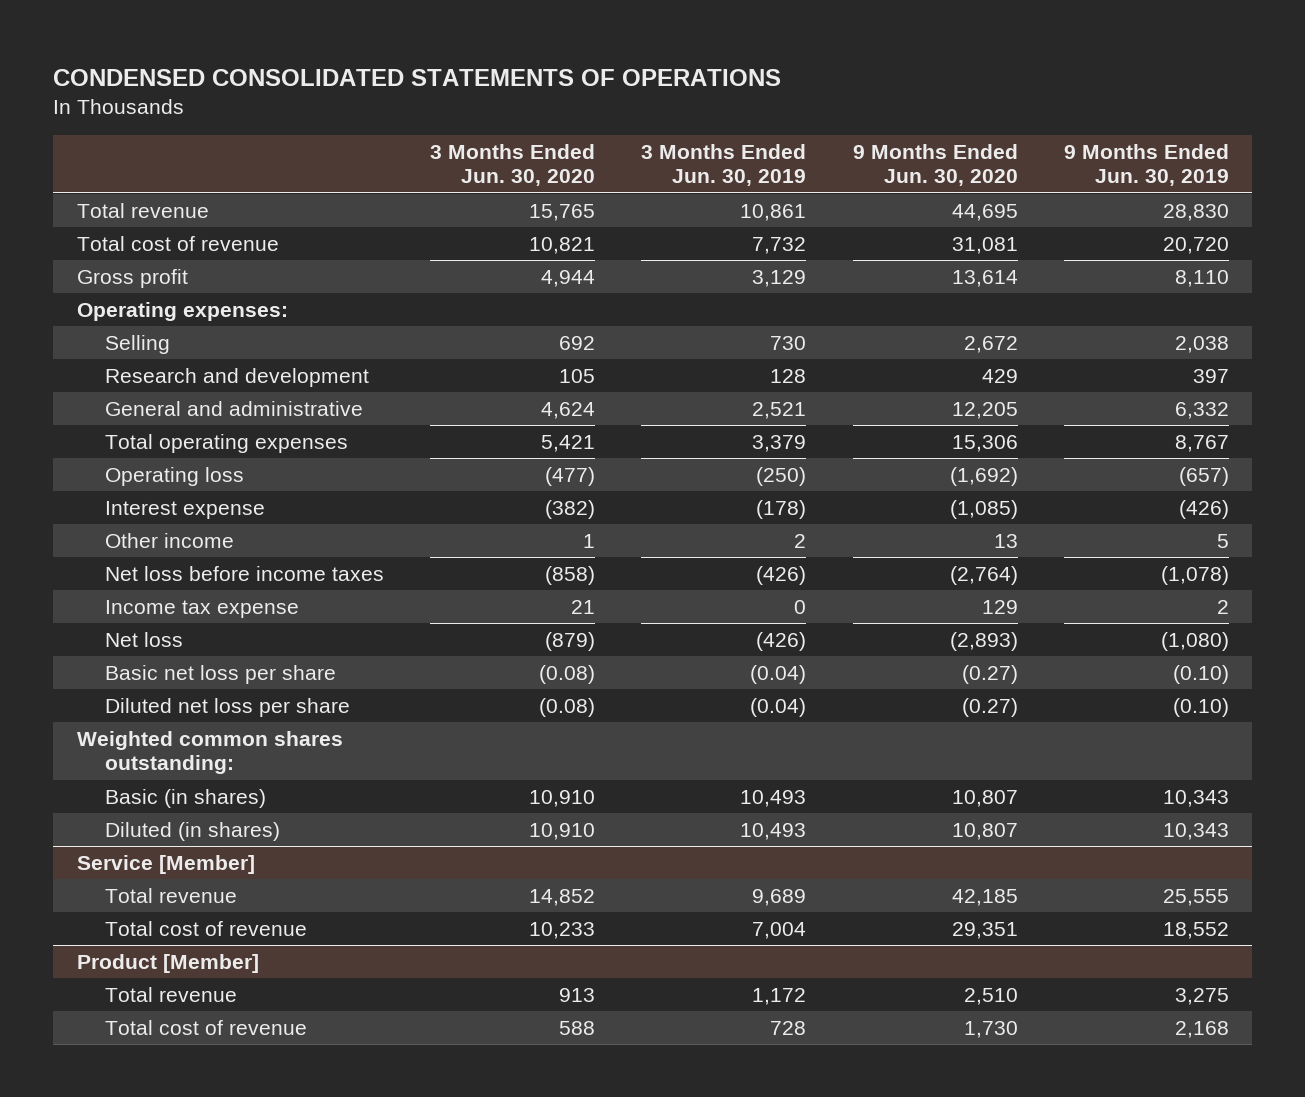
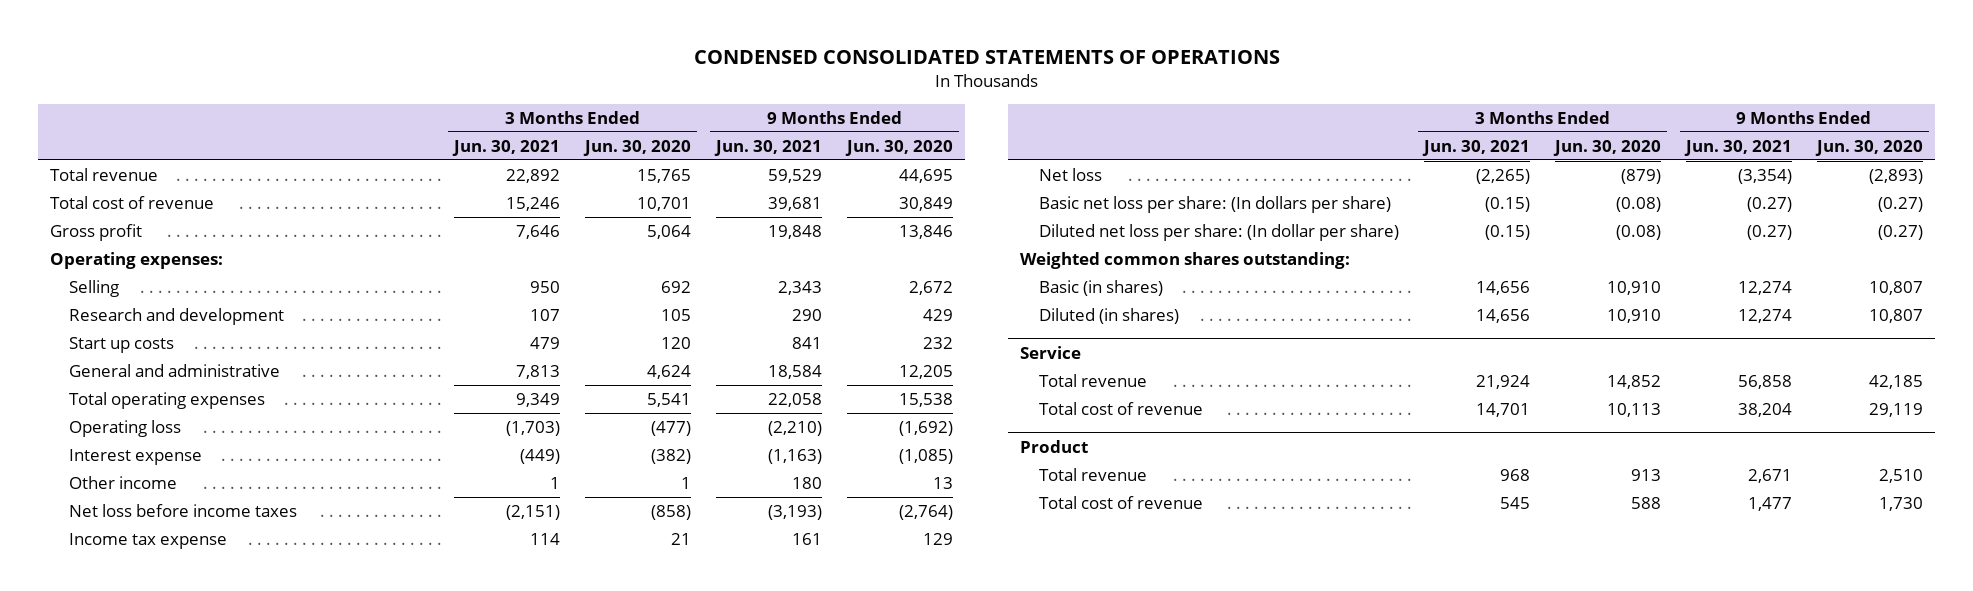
[641,143,807,187] 3 Months Ended Jun. 30, 2019 -> none
[1063,143,1229,187] 9 Months Ended Jun. 30, 2019 -> none
none -> [452,139,561,156] Jun. 30, 2021
none -> [714,139,823,156] Jun. 30, 2021
[529,236,596,254] 10,821 -> [637,196,692,211] 10,701
[951,236,1018,254] 31,081 -> [898,196,953,211] 30,849
[541,269,596,287] 4,944 -> [647,224,692,239] 5,064
[951,269,1018,287] 13,614 -> [898,224,953,239] 13,846
none -> [69,336,175,353] Start up costs
[541,434,596,452] 5,421 -> [647,392,692,407] 5,541
[951,434,1018,452] 15,306 -> [898,392,953,407] 15,538
[104,664,336,684] Basic net loss per share -> [1039,195,1392,213] Basic net loss per share: (In dollars per share)
[104,697,350,717] Diluted net loss per share -> [1039,223,1400,241] Diluted net loss per share: (In dollar per share)
[76,854,255,874] Service [Member] -> [1020,345,1082,359] Service
[529,921,596,939] 10,233 -> [1606,402,1661,417] 10,113
[951,921,1018,939] 29,351 -> [1868,402,1923,417] 29,119
[76,953,259,973] Product [Member] -> [1020,439,1089,453] Product

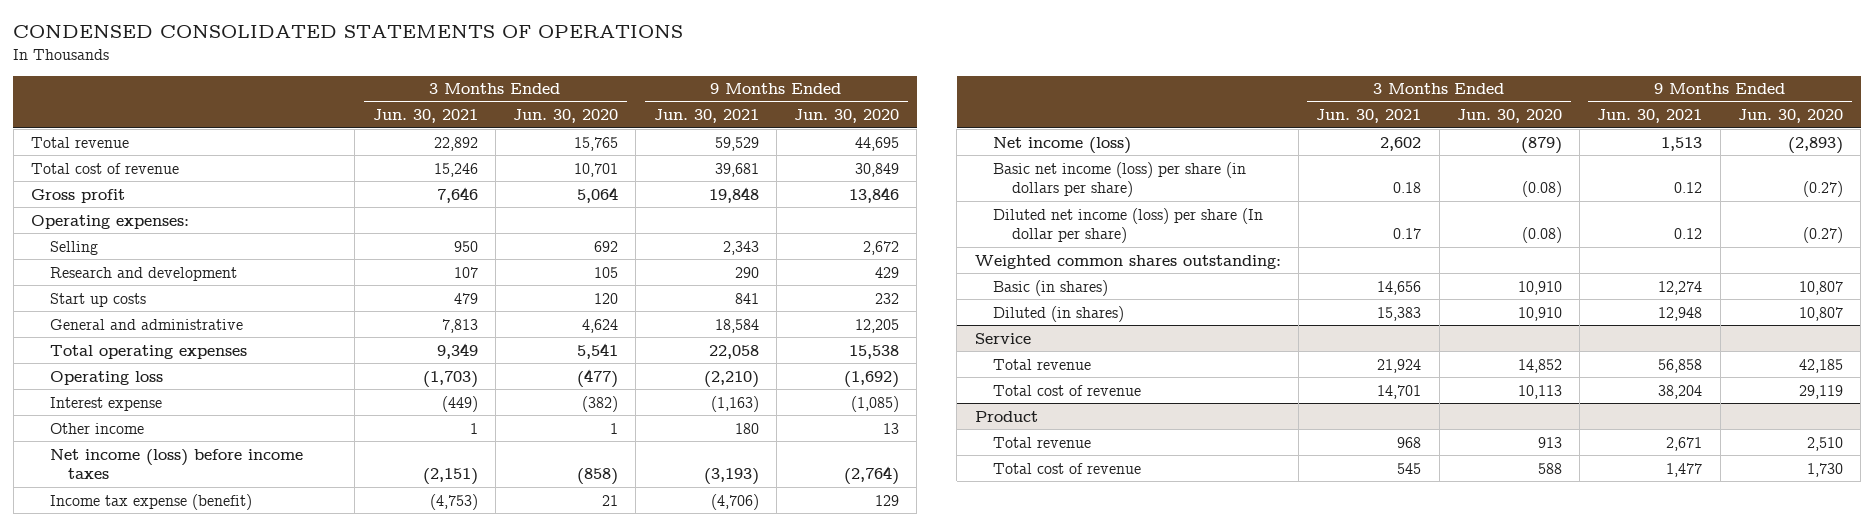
[69,503,298,517] Net loss before income taxes -> [49,448,303,480] Net income (loss) before income taxes
[69,532,228,549] Income tax expense -> [49,493,252,510] Income tax expense (benefit)
[530,532,561,545] 114 -> [429,493,478,510] (4,753)
[792,532,823,545] 161 -> [710,493,759,510] (4,706)
[1039,167,1103,181] Net loss -> [993,136,1132,154] Net income (loss)
[1476,168,1531,184] (2,265) -> [1380,136,1422,151] 2,602
[1737,168,1792,184] (3,354) -> [1661,136,1703,151] 1,513
[1039,195,1392,213] Basic net loss per share: (In dollars per share) -> [993,161,1247,198] Basic net income (loss) per share (in dollars per share)
[1485,196,1531,212] (0.15) -> [1393,182,1422,194] 0.18
[1746,196,1792,212] (0.27) -> [1674,182,1703,194] 0.12
[1039,223,1400,241] Diluted net loss per share: (In dollar per share) -> [993,207,1264,244] Diluted net income (loss) per share (In dollar per share)
[1485,224,1531,240] (0.15) -> [1393,228,1422,240] 0.17
[1746,224,1792,240] (0.27) -> [1674,228,1703,240] 0.12
[1476,308,1531,323] 14,656 -> [1377,306,1422,321] 15,383
[1737,308,1792,323] 12,274 -> [1658,306,1703,321] 12,948

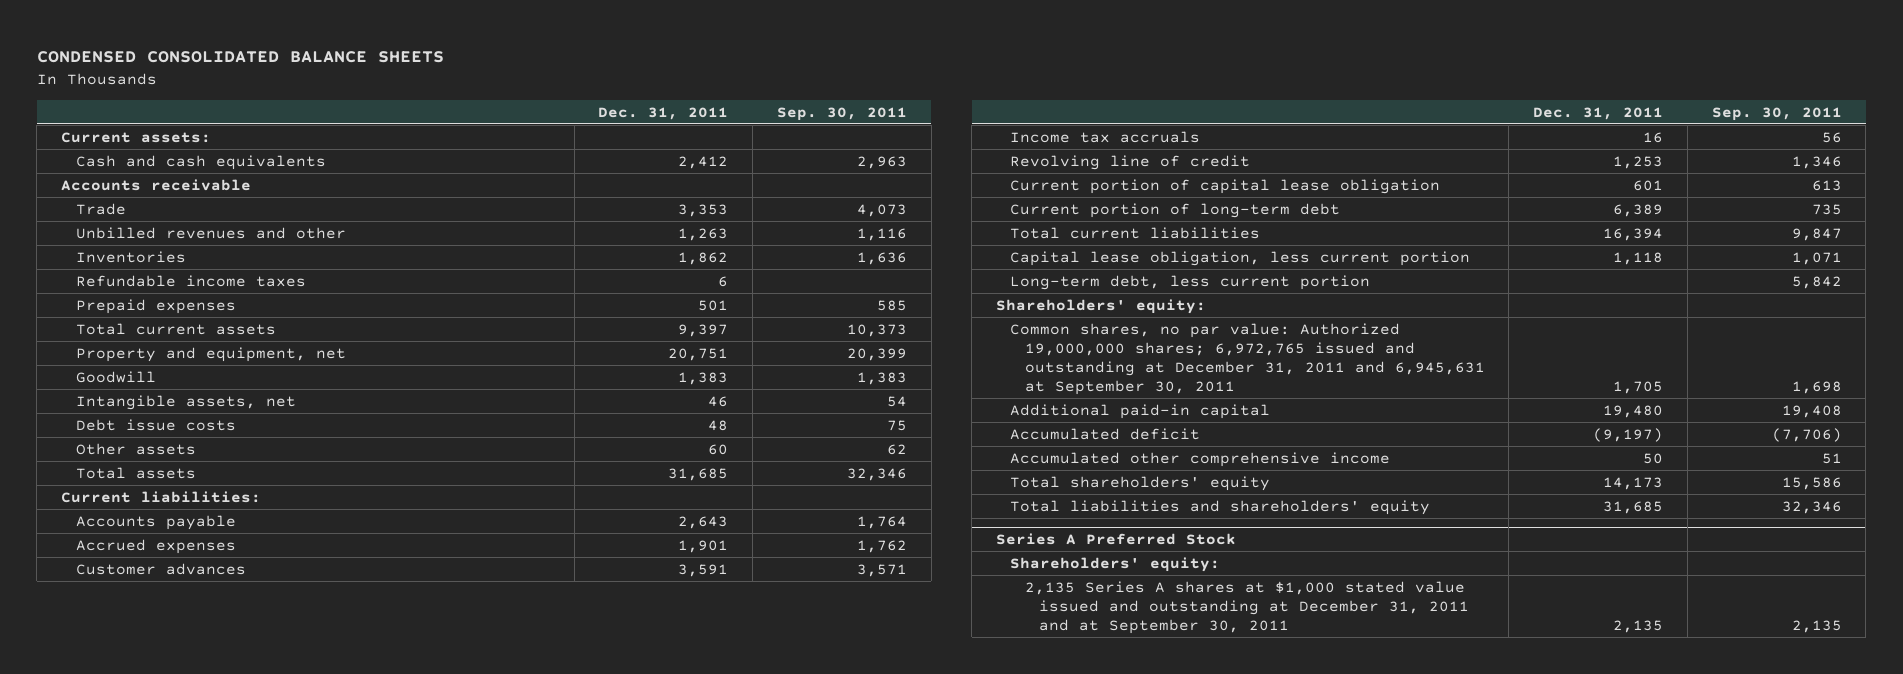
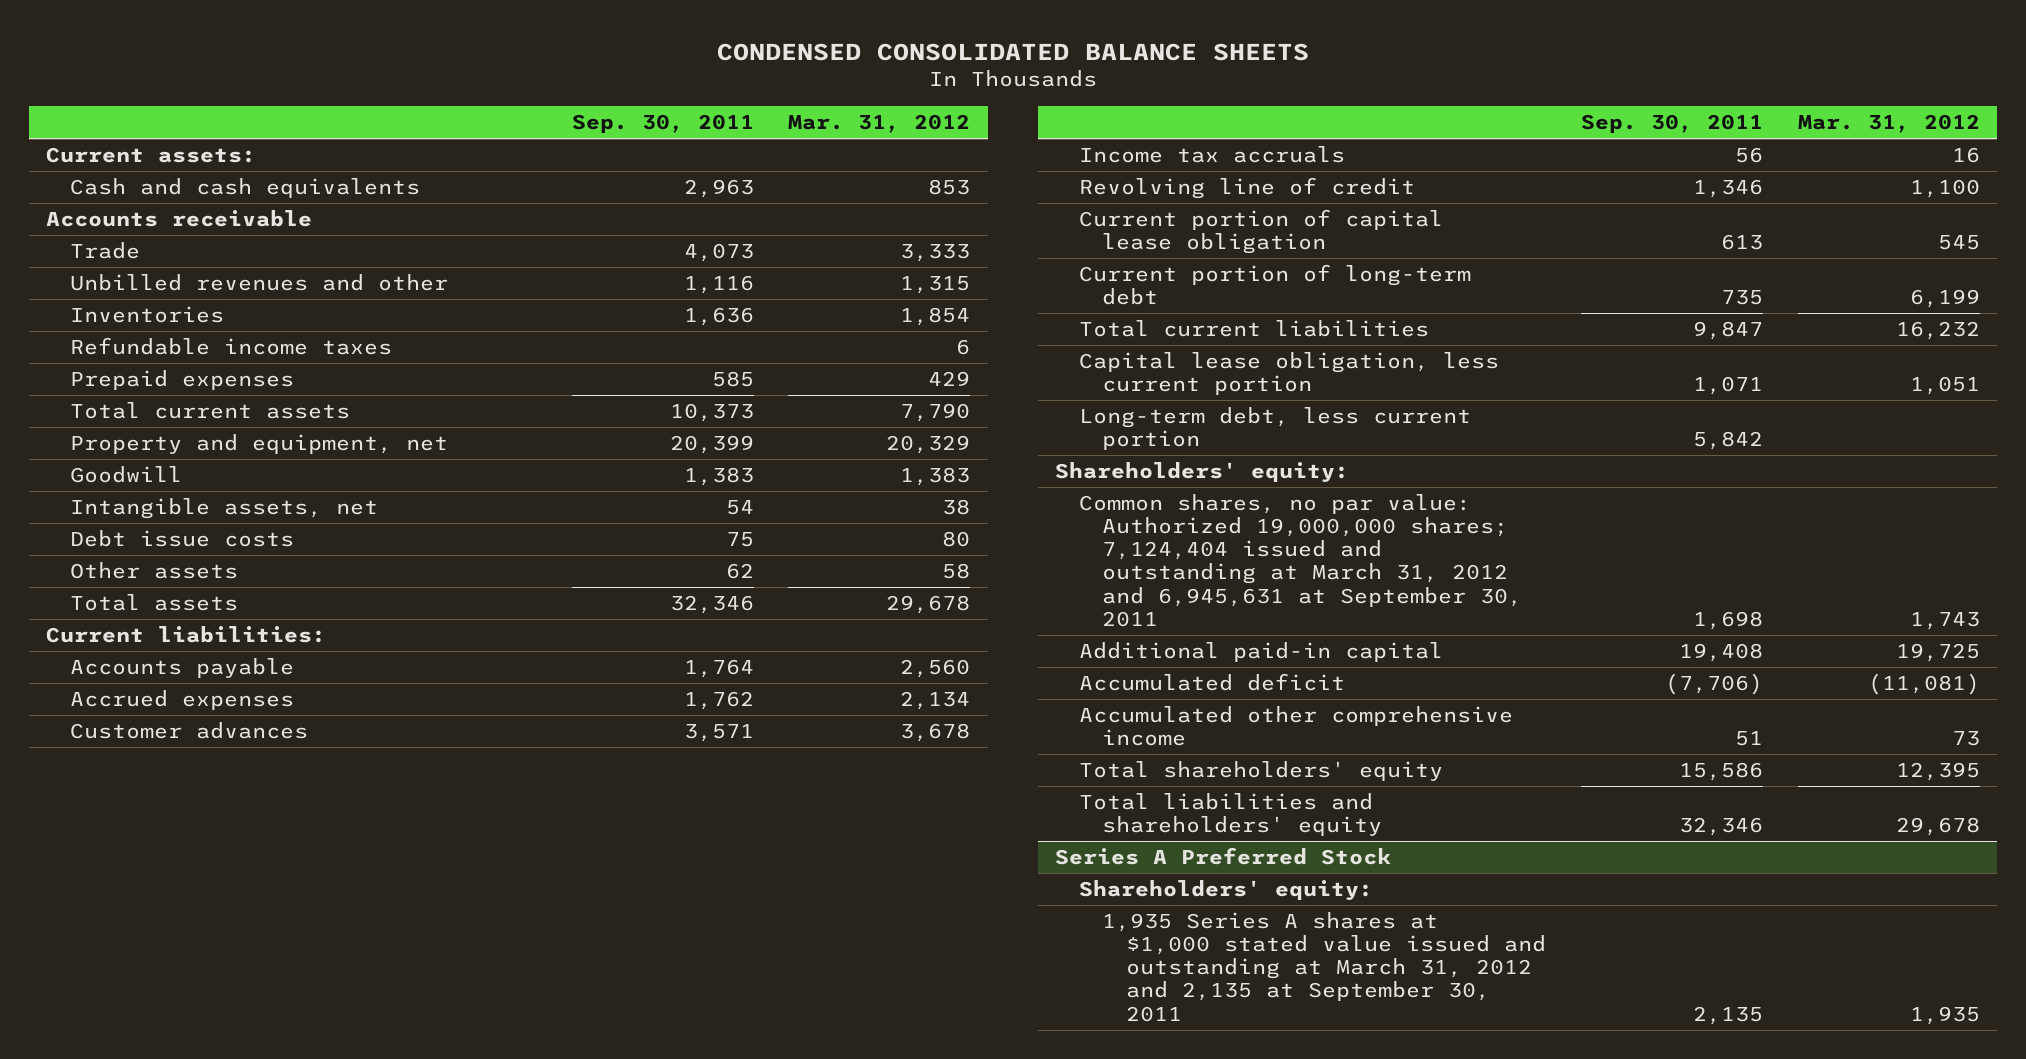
[598,106,729,120] Dec. 31, 2011 -> none
none -> [788,114,971,134] Mar. 31, 2012
[1010,322,1485,396] Common shares, no par value: Authorized 19,000,000 shares; 6,972,765 issued and outstanding at December 31, 2011 and 6,945,631 at September 30, 2011 -> [1078,493,1523,627] Common shares, no par value: Authorized 19,000,000 shares; 7,124,404 issued and outstanding at March 31, 2012 and 6,945,631 at September 30, 2011
[1024,580,1469,635] 2,135 Series A shares at $1,000 stated value issued and outstanding at December 31, 2011 and at September 30, 2011 -> [1102,911,1547,1022] 1,935 Series A shares at $1,000 stated value issued and outstanding at March 31, 2012 and 2,135 at September 30, 2011

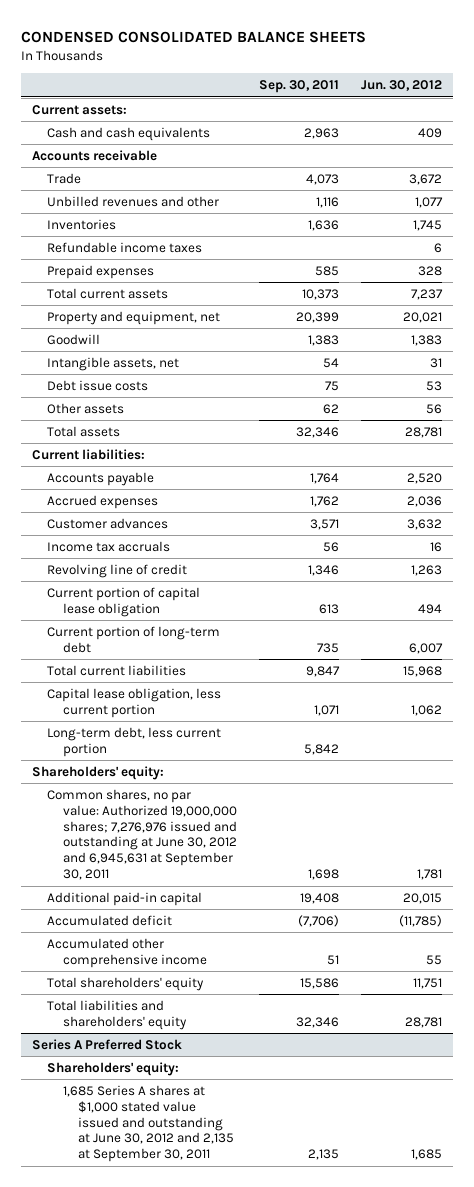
[788,114,971,134] Mar. 31, 2012 -> none
none -> [361,80,443,92] Jun. 30, 2012
[1078,493,1523,627] Common shares, no par value: Authorized 19,000,000 shares; 7,124,404 issued and outstanding at March 31, 2012 and 6,945,631 at September 30, 2011 -> [47,788,237,881] Common shares, no par value: Authorized 19,000,000 shares; 7,276,976 issued and outstanding at June 30, 2012 and 6,945,631 at September 30, 2011
[1102,911,1547,1022] 1,935 Series A shares at $1,000 stated value issued and outstanding at March 31, 2012 and 2,135 at September 30, 2011 -> [62,1084,235,1163] 1,685 Series A shares at $1,000 stated value issued and outstanding at June 30, 2012 and 2,135 at September 30, 2011

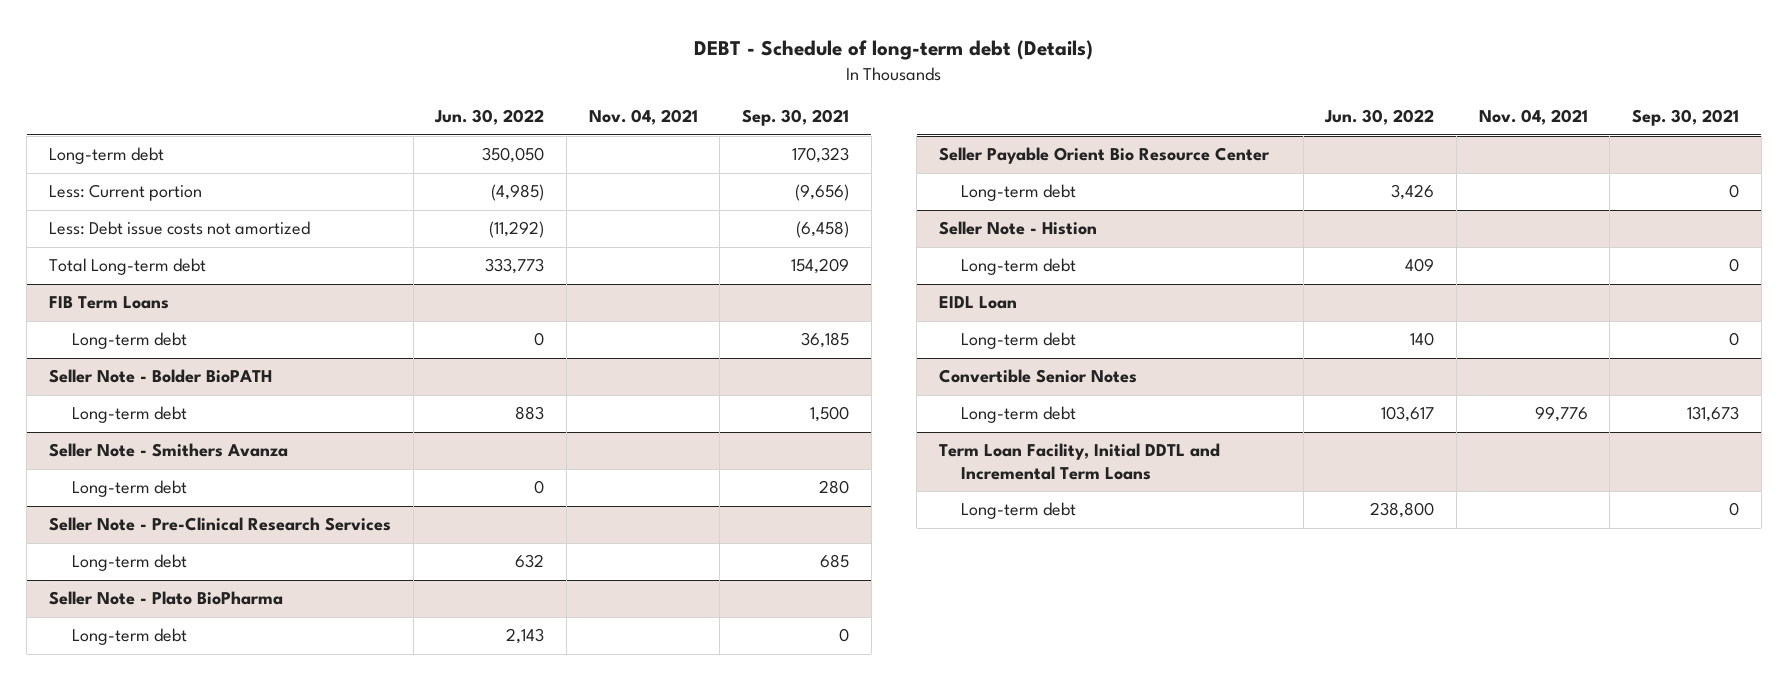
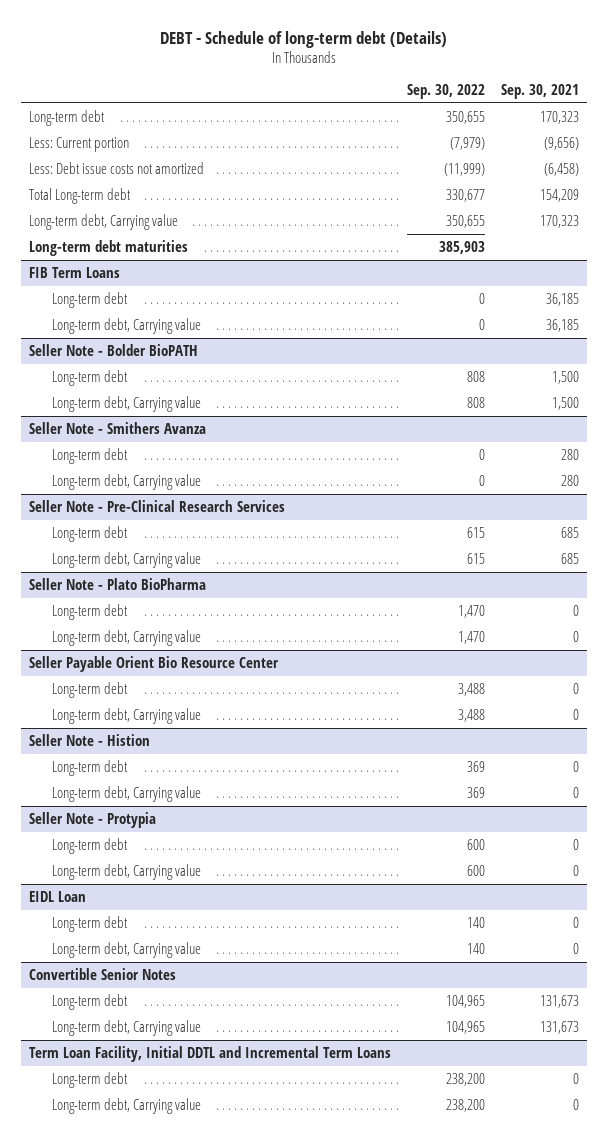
[434,109,545,126] Jun. 30, 2022 -> none
[588,109,698,126] Nov. 04, 2021 -> none
none -> [407,84,486,100] Sep. 30, 2022
none -> [29,213,179,230] Long-term debt, Carrying value
none -> [29,239,189,256] Long-term debt maturities
none -> [51,317,201,334] Long-term debt, Carrying value
none -> [51,395,201,412] Long-term debt, Carrying value
none -> [51,473,201,490] Long-term debt, Carrying value
none -> [51,551,201,568] Long-term debt, Carrying value
none -> [51,629,201,646] Long-term debt, Carrying value
none -> [51,707,201,724] Long-term debt, Carrying value
none -> [51,785,201,802] Long-term debt, Carrying value
none -> [29,811,157,828] Seller Note - Protypia
none -> [51,837,128,854] Long-term debt
none -> [51,863,201,880] Long-term debt, Carrying value
none -> [51,941,201,958] Long-term debt, Carrying value
none -> [51,1019,201,1036] Long-term debt, Carrying value
none -> [51,1097,201,1114] Long-term debt, Carrying value

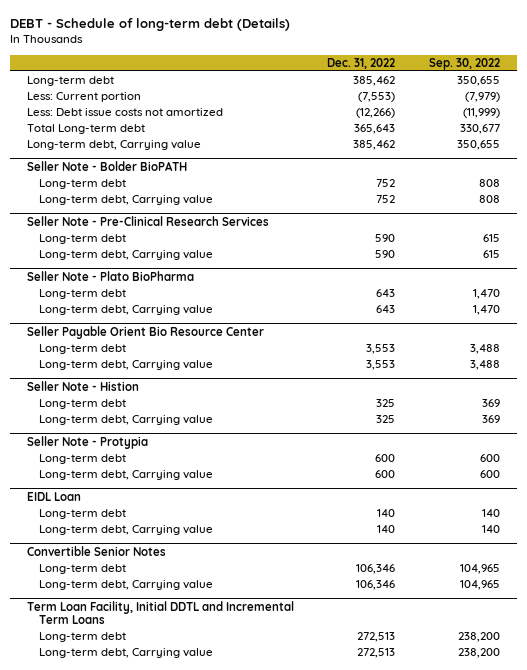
[501,84,580,100] Sep. 30, 2021 -> none
none -> [327,57,396,69] Dec. 31, 2022
[29,239,189,256] Long-term debt maturities -> none
[29,266,121,278] FIB Term Loans -> none
[51,291,128,308] Long-term debt -> none
[51,317,201,334] Long-term debt, Carrying value -> none
[29,421,207,434] Seller Note - Smithers Avanza -> none
[51,447,128,464] Long-term debt -> none
[51,473,201,490] Long-term debt, Carrying value -> none

